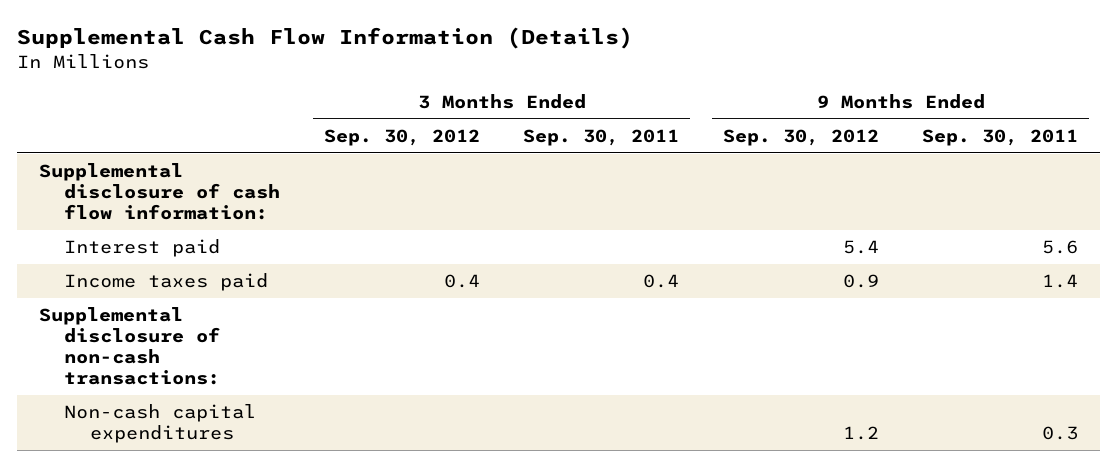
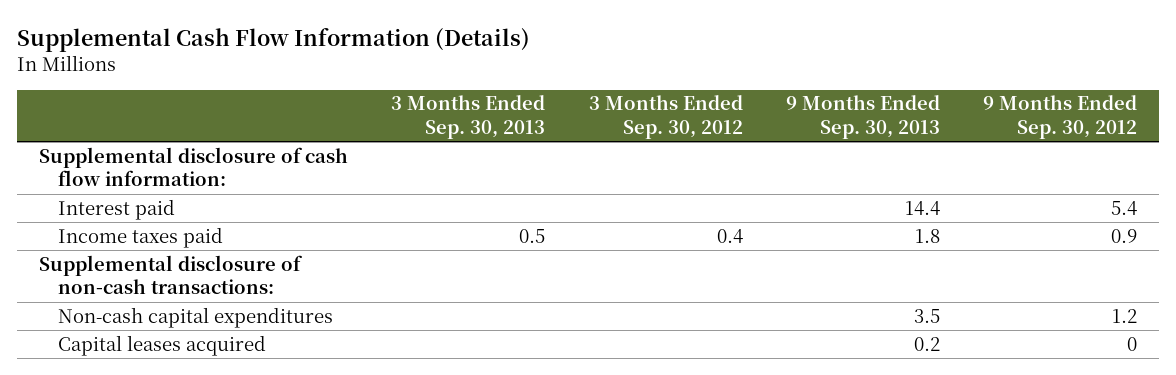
[523,129,680,147] Sep. 30, 2011 -> none
[922,129,1079,147] Sep. 30, 2011 -> none
none -> [391,95,546,139] 3 Months Ended Sep. 30, 2013
none -> [786,95,941,139] 9 Months Ended Sep. 30, 2013
none -> [58,334,267,356] Capital leases acquired

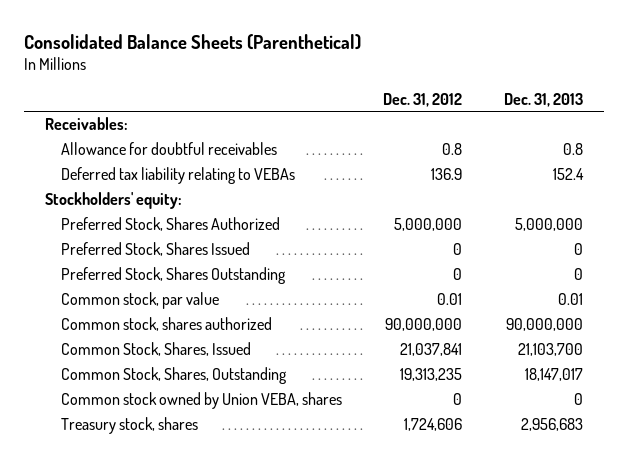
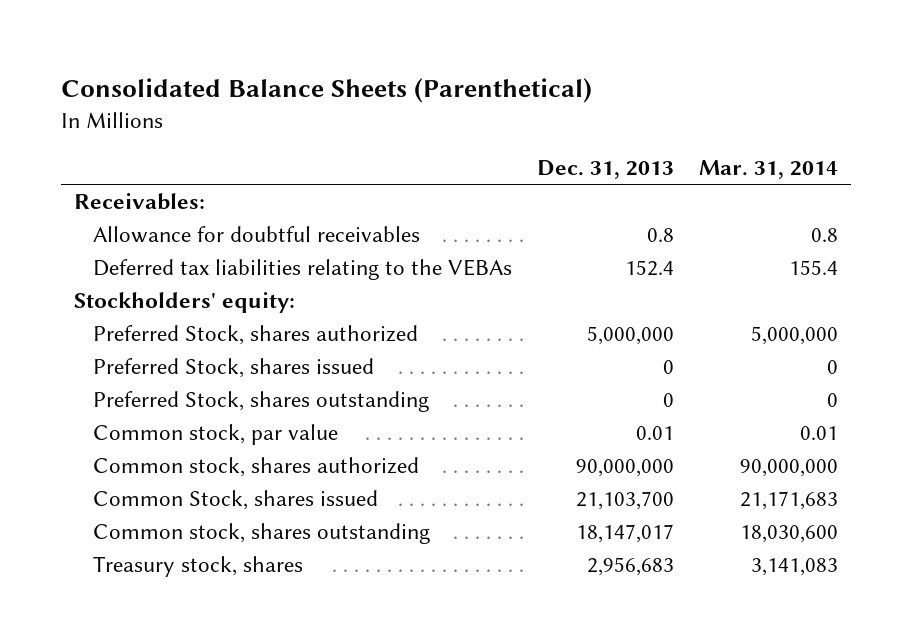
[383,92,463,107] Dec. 31, 2012 -> none
none -> [699,160,839,180] Mar. 31, 2014
[60,167,295,185] Deferred tax liability relating to VEBAs -> [92,259,512,281] Deferred tax liabilities relating to the VEBAs
[60,217,280,232] Preferred Stock, Shares Authorized -> [92,325,418,346] Preferred Stock, shares authorized
[60,242,250,257] Preferred Stock, Shares Issued -> [92,358,374,379] Preferred Stock, shares issued
[60,267,286,285] Preferred Stock, Shares Outstanding -> [92,391,429,413] Preferred Stock, shares outstanding
[60,392,342,410] Common stock owned by Union VEBA, shares -> none
[60,342,251,357] Common Stock, Shares, Issued -> [92,490,378,511] Common Stock, shares issued
[60,367,287,385] Common Stock, Shares, Outstanding -> [92,523,430,545] Common stock, shares outstanding

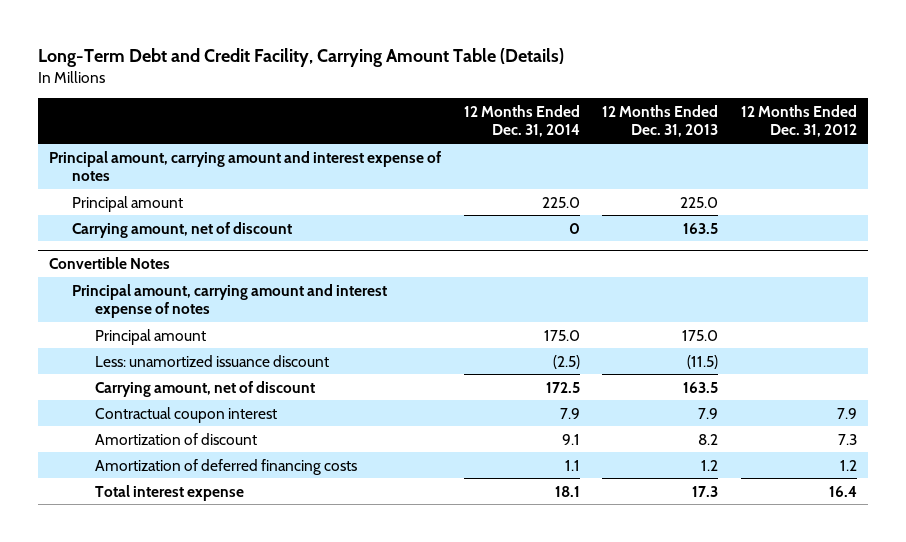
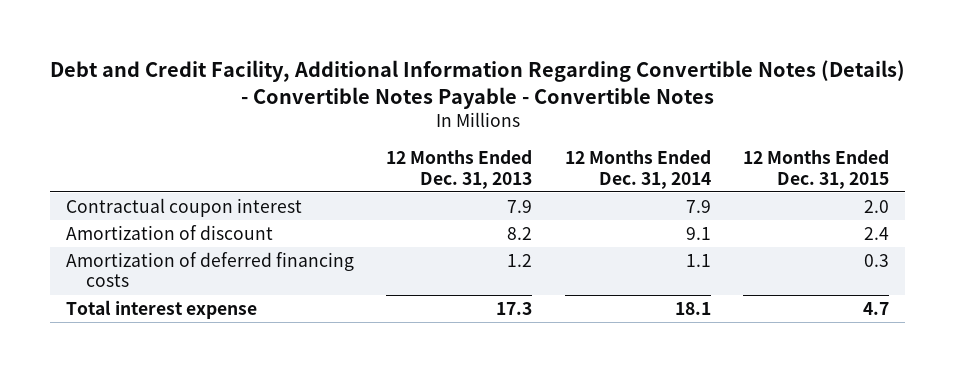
[37,47,564,67] Long-Term Debt and Credit Facility, Carrying Amount Table (Details) -> [49,59,905,109] Debt and Credit Facility, Additional Information Regarding Convertible Notes (Details) - Convertible Notes Payable - Convertible Notes
[741,104,858,138] 12 Months Ended Dec. 31, 2012 -> none
none -> [743,150,890,189] 12 Months Ended Dec. 31, 2015
[49,150,442,182] Principal amount, carrying amount and interest expense of notes -> none
[72,195,184,212] Principal amount -> none
[72,221,293,238] Carrying amount, net of discount -> none
[49,256,171,269] Convertible Notes -> none
[72,283,388,319] Principal amount, carrying amount and interest expense of notes -> none
[95,328,207,345] Principal amount -> none
[95,354,330,367] Less: unamortized issuance discount -> none
[95,380,316,397] Carrying amount, net of discount -> none

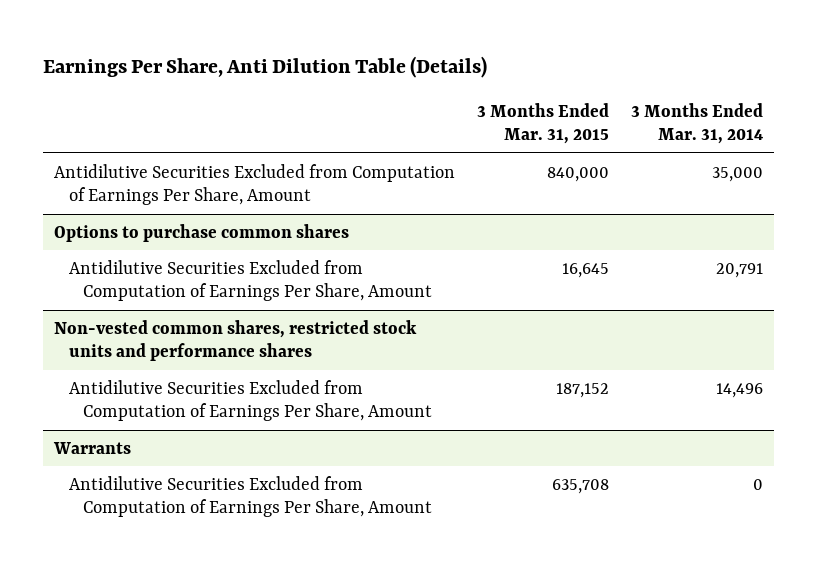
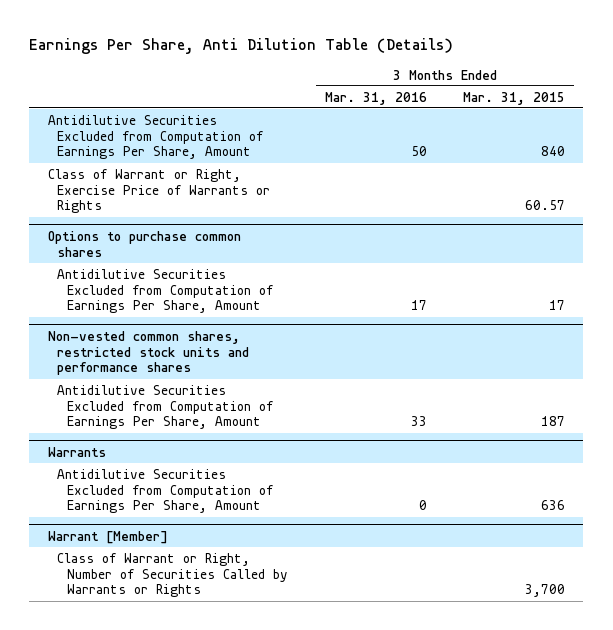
[631,102,764,145] 3 Months Ended Mar. 31, 2014 -> none
none -> [324,91,427,105] Mar. 31, 2016
[547,166,610,182] 840,000 -> [541,146,566,157] 840
none -> [47,168,271,214] Class of Warrant or Right, Exercise Price of Warrants or Rights
[562,262,610,278] 16,645 -> [549,300,566,311] 17
[556,382,610,398] 187,152 -> [541,416,566,427] 187
[552,478,610,494] 635,708 -> [541,500,566,511] 636
none -> [47,530,168,544] Warrant [Member]
none -> [57,552,289,598] Class of Warrant or Right, Number of Securities Called by Warrants or Rights

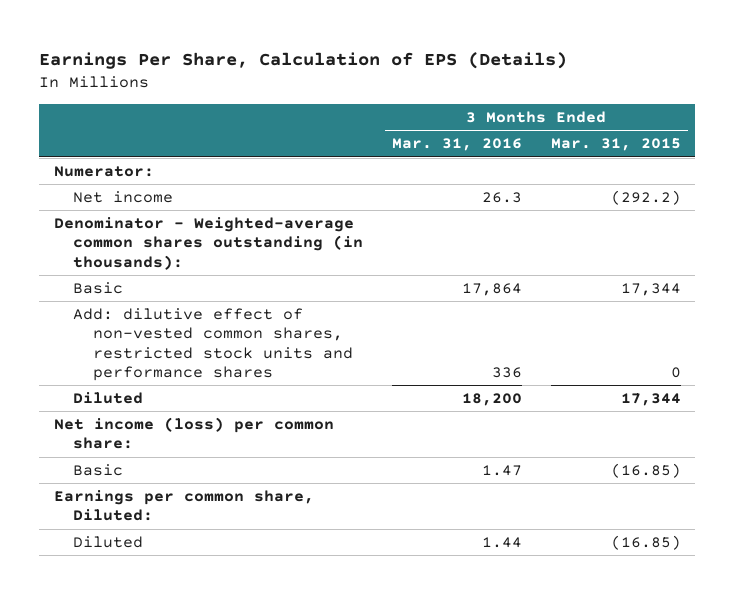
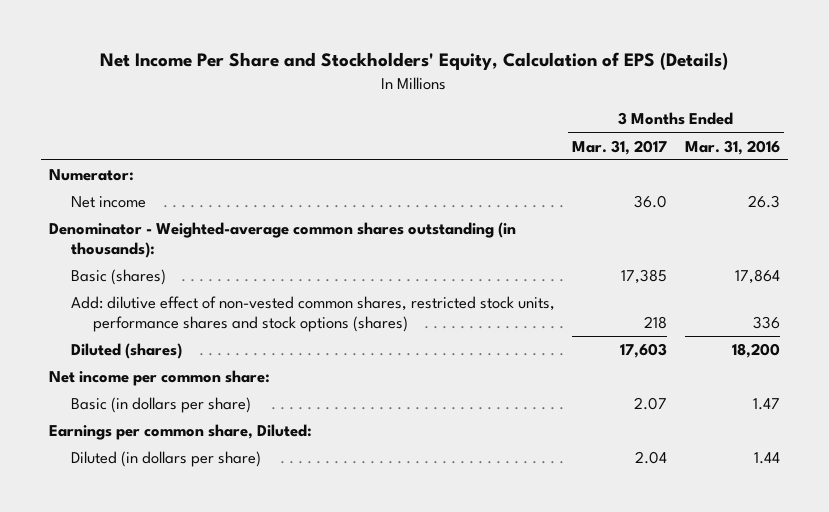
[39,52,568,70] Earnings Per Share, Calculation of EPS (Details) -> [100,52,729,71] Net Income Per Share and Stockholders' Equity, Calculation of EPS (Details)
[550,138,681,152] Mar. 31, 2015 -> none
none -> [572,139,668,155] Mar. 31, 2017
[73,282,124,295] Basic -> [71,269,167,286] Basic (shares)
[73,308,354,381] Add: dilutive effect of non-vested common shares, restricted stock units and performance shares -> [71,296,556,332] Add: dilutive effect of non-vested common shares, restricted stock units, performance shares and stock options (shares)
[73,392,144,405] Diluted -> [71,343,183,360] Diluted (shares)
[53,417,334,450] Net income (loss) per common share: -> [49,370,271,387] Net income per common share:
[73,464,124,477] Basic -> [71,397,252,414] Basic (in dollars per share)
[73,536,144,549] Diluted -> [71,451,262,468] Diluted (in dollars per share)

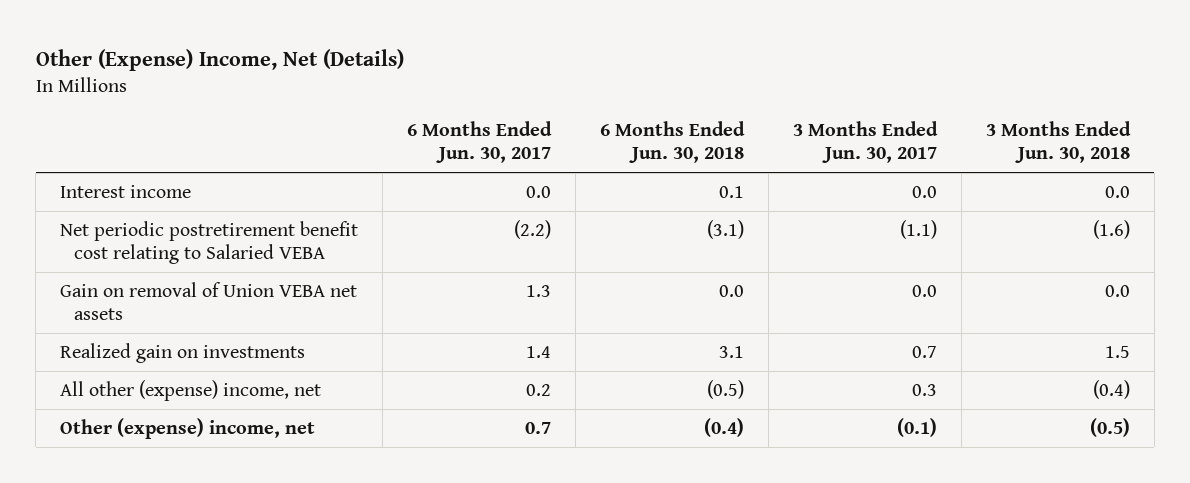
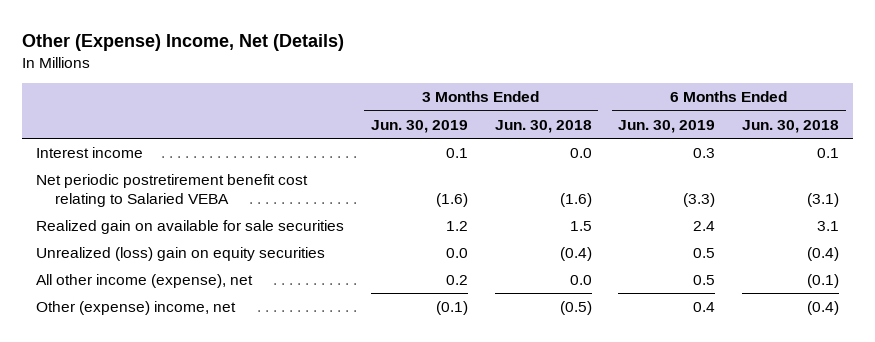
[406,120,552,164] 6 Months Ended Jun. 30, 2017 -> none
[792,120,938,164] 3 Months Ended Jun. 30, 2017 -> none
none -> [370,119,468,133] Jun. 30, 2019
none -> [618,119,716,133] Jun. 30, 2019
[60,281,358,321] Gain on removal of Union VEBA net assets -> none
[60,342,306,363] Realized gain on investments -> [35,220,344,235] Realized gain on available for sale securities
none -> [35,247,325,262] Unrealized (loss) gain on equity securities
[60,379,322,401] All other (expense) income, net -> [35,274,253,289] All other income (expense), net
[706,379,744,399] (0.5) -> [807,274,840,289] (0.1)
[1092,379,1130,399] (0.4) -> [569,275,592,286] 0.0

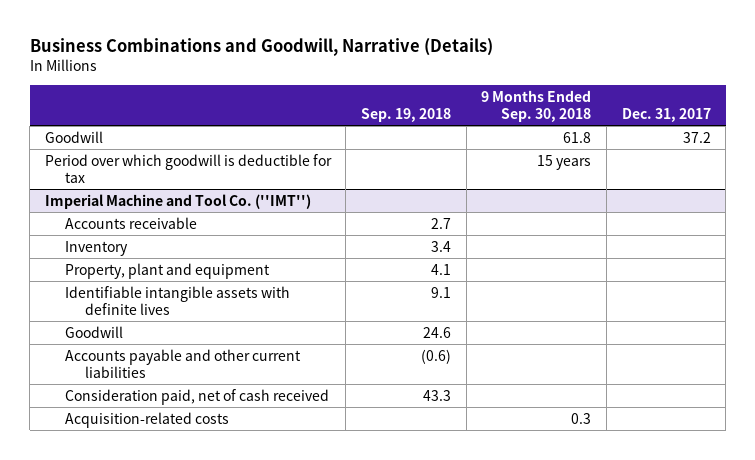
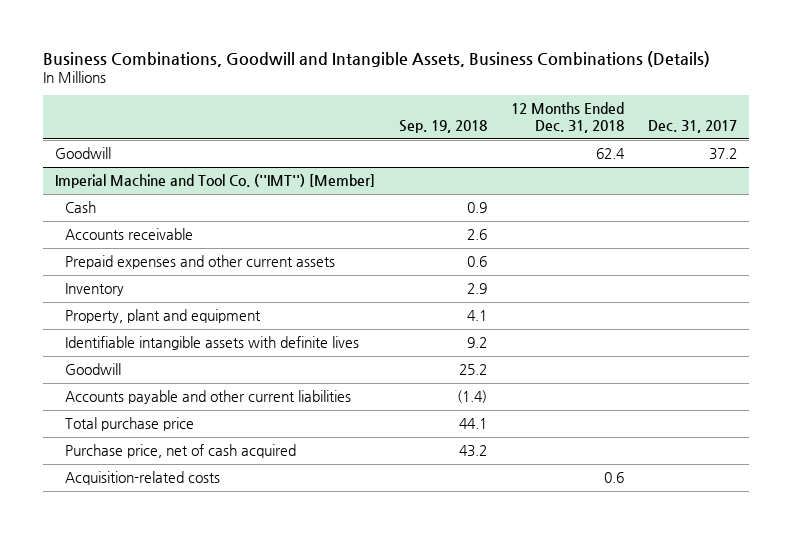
[29,37,493,56] Business Combinations and Goodwill, Narrative (Details) -> [43,50,711,67] Business Combinations, Goodwill and Intangible Assets, Business Combinations (Details)
[481,89,592,122] 9 Months Ended Sep. 30, 2018 -> none
none -> [511,102,625,133] 12 Months Ended Dec. 31, 2018
[44,153,332,183] Period over which goodwill is deductible for tax -> none
[44,193,311,209] Imperial Machine and Tool Co. (''IMT'') -> [55,174,376,189] Imperial Machine and Tool Co. (''IMT'') [Member]
none -> [64,201,96,214] Cash
[431,217,452,229] 2.7 -> [467,229,488,241] 2.6
none -> [64,255,335,270] Prepaid expenses and other current assets
[431,240,452,252] 3.4 -> [467,283,488,295] 2.9
[65,388,330,405] Consideration paid, net of cash received -> none
[431,286,452,298] 9.1 -> [467,337,488,349] 9.2
[423,326,452,338] 24.6 -> [459,364,488,376] 25.2
[421,348,452,364] (0.6) -> [457,390,488,404] (1.4)
none -> [64,417,194,432] Total purchase price
none -> [64,444,296,459] Purchase price, net of cash acquired

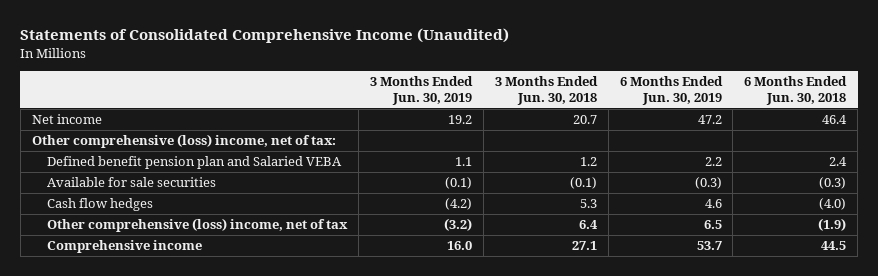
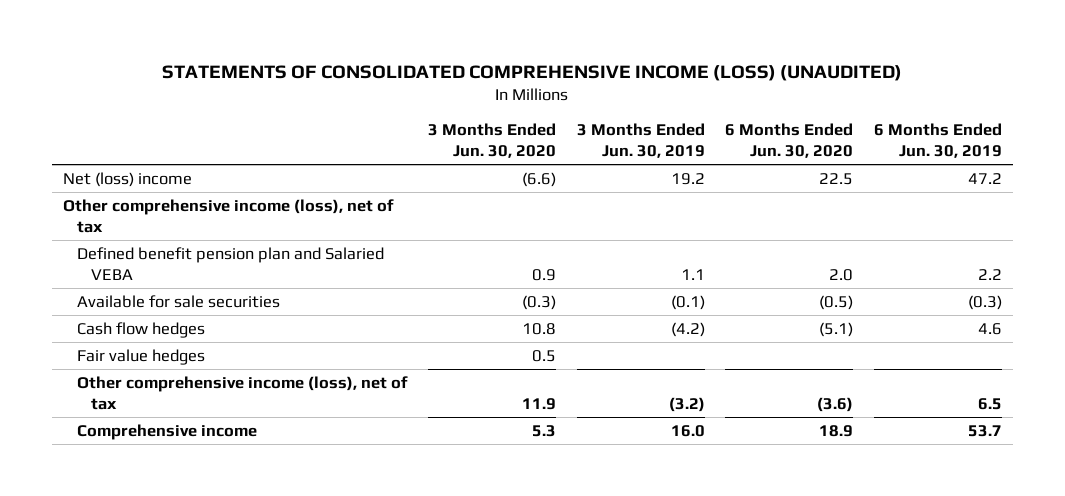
[20,28,510,44] Statements of Consolidated Comprehensive Income (Unaudited) -> [162,64,903,81] STATEMENTS OF CONSOLIDATED COMPREHENSIVE INCOME (LOSS) (UNAUDITED)
[494,76,598,105] 3 Months Ended Jun. 30, 2018 -> none
[744,76,848,105] 6 Months Ended Jun. 30, 2018 -> none
none -> [427,122,556,159] 3 Months Ended Jun. 30, 2020
none -> [725,122,854,159] 6 Months Ended Jun. 30, 2020
[31,114,102,125] Net income -> [62,171,192,187] Net (loss) income
[31,134,336,149] Other comprehensive (loss) income, net of tax: -> [62,198,394,233] Other comprehensive income (loss), net of tax
none -> [76,348,205,365] Fair value hedges
[47,218,349,233] Other comprehensive (loss) income, net of tax -> [76,375,408,410] Other comprehensive income (loss), net of tax

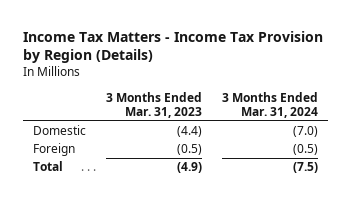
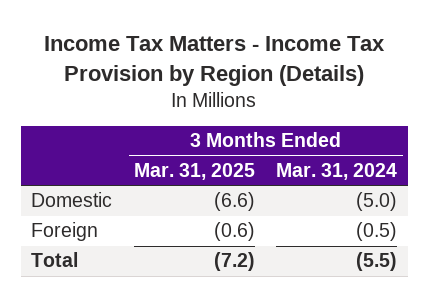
[105,91,202,119] 3 Months Ended Mar. 31, 2023 -> none
none -> [133,163,255,181] Mar. 31, 2025
[292,126,318,138] (7.0) -> [356,192,398,212] (5.0)
[292,162,318,174] (7.5) -> [356,252,398,272] (5.5)

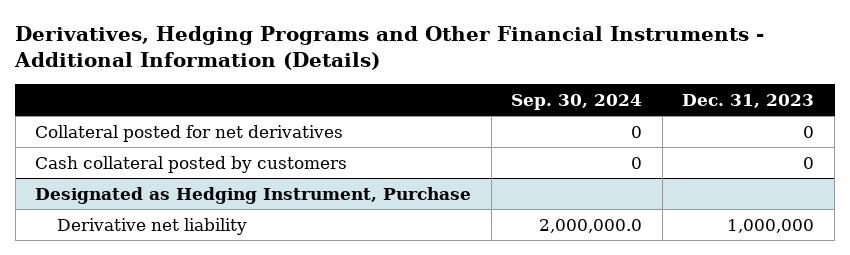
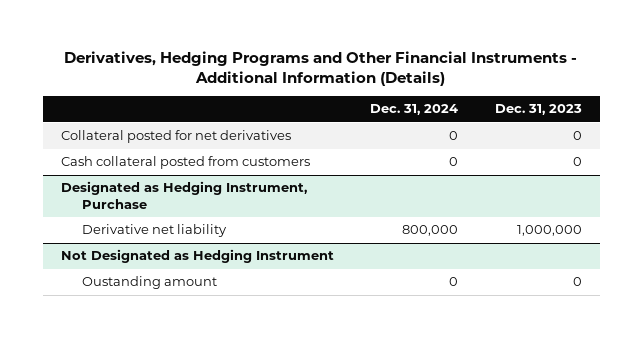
[511,94,643,111] Sep. 30, 2024 -> none
none -> [370,104,459,116] Dec. 31, 2024
[35,155,348,173] Cash collateral posted by customers -> [60,156,310,170] Cash collateral posted from customers
none -> [60,249,334,264] Not Designated as Hedging Instrument
none -> [81,276,217,290] Oustanding amount

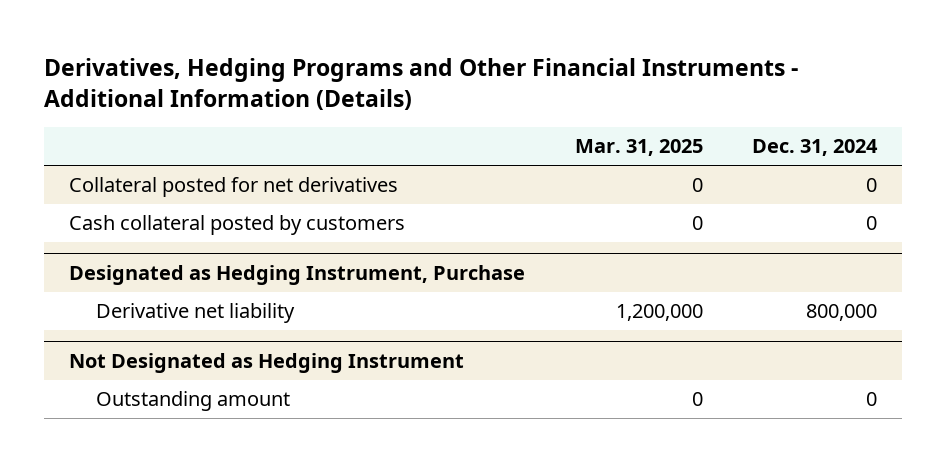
[494,104,582,116] Dec. 31, 2023 -> none
none -> [574,139,703,157] Mar. 31, 2025
[60,156,310,170] Cash collateral posted from customers -> [69,215,406,236] Cash collateral posted by customers
[81,276,217,290] Oustanding amount -> [95,391,290,412] Outstanding amount

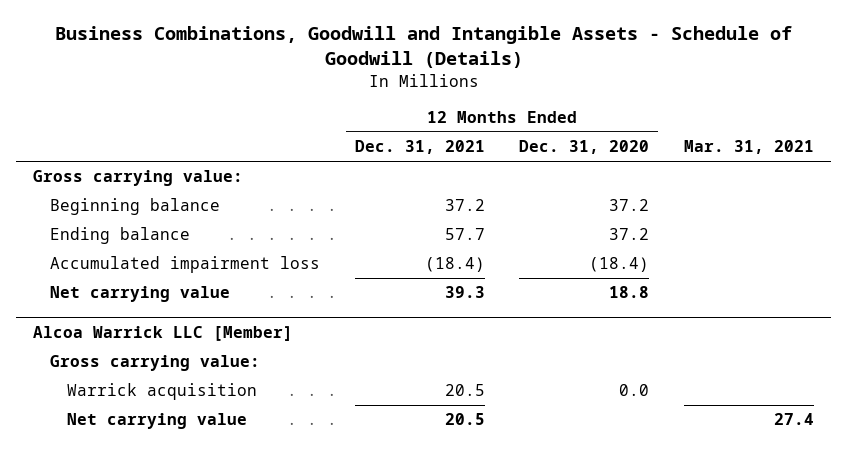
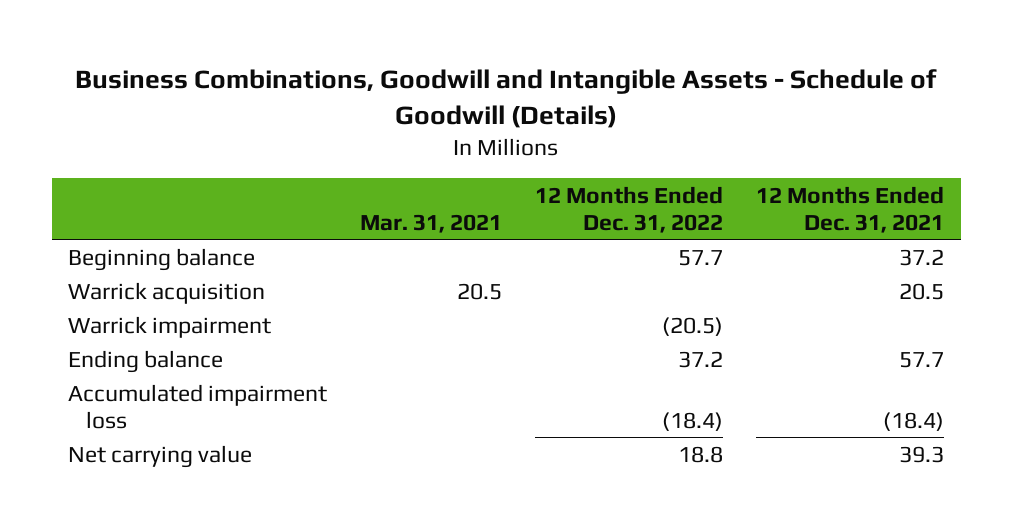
[519,140,650,155] Dec. 31, 2020 -> none
none -> [535,185,724,233] 12 Months Ended Dec. 31, 2022
[32,170,243,187] Gross carrying value: -> none
none -> [68,281,266,304] Warrick acquisition
none -> [68,315,272,338] Warrick impairment
[32,325,293,341] Alcoa Warrick LLC [Member] -> none
[49,355,260,372] Gross carrying value: -> none
[66,383,257,401] Warrick acquisition -> none
[66,413,247,430] Net carrying value -> none

